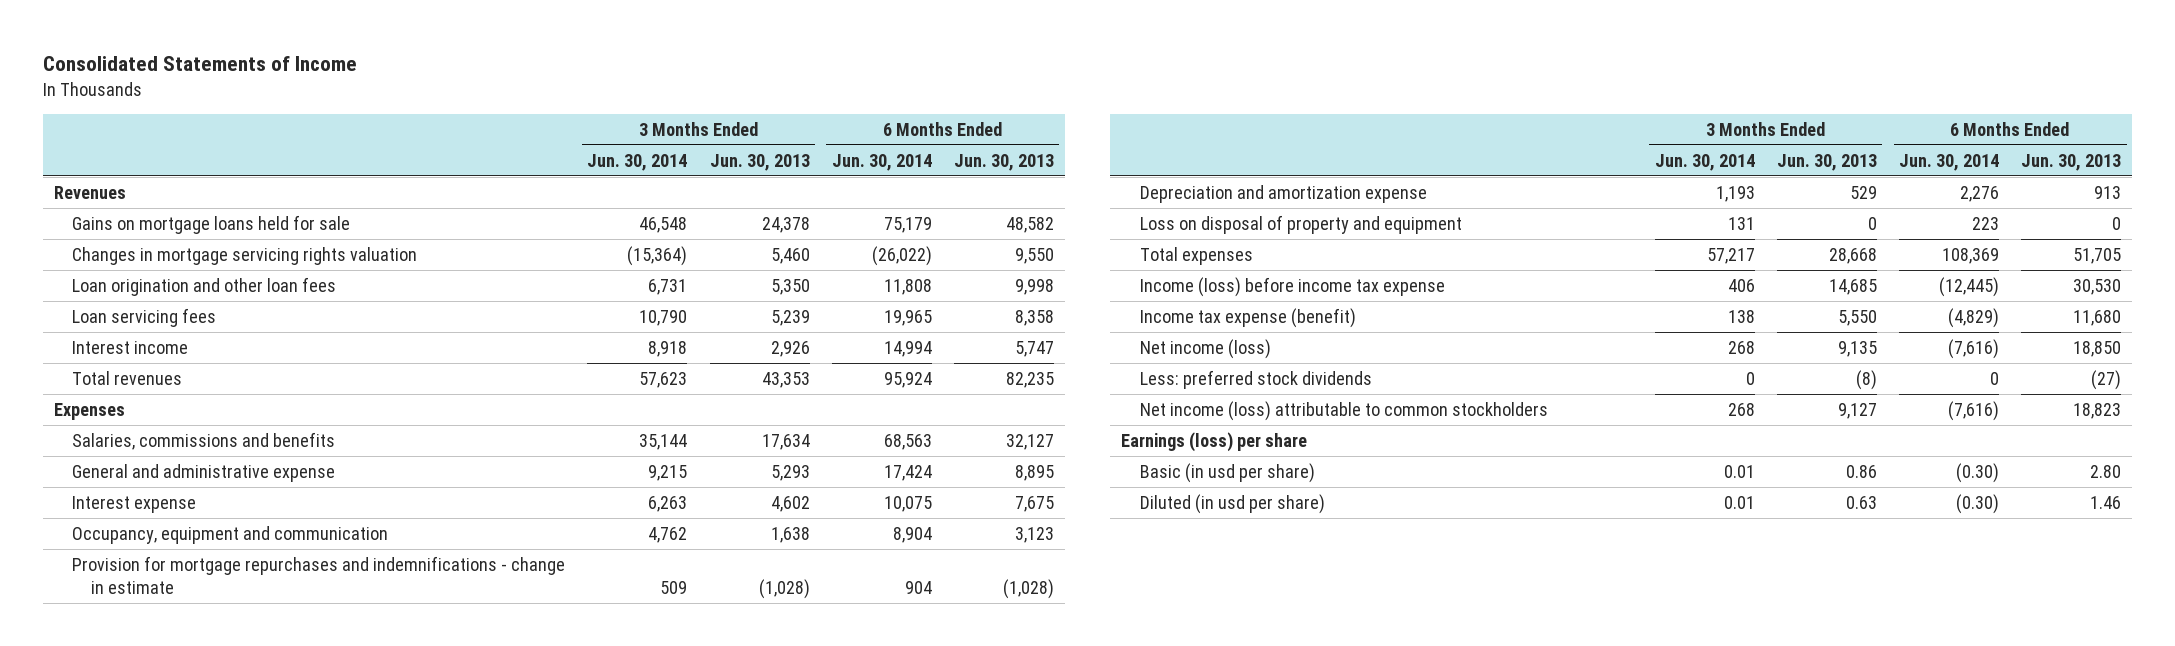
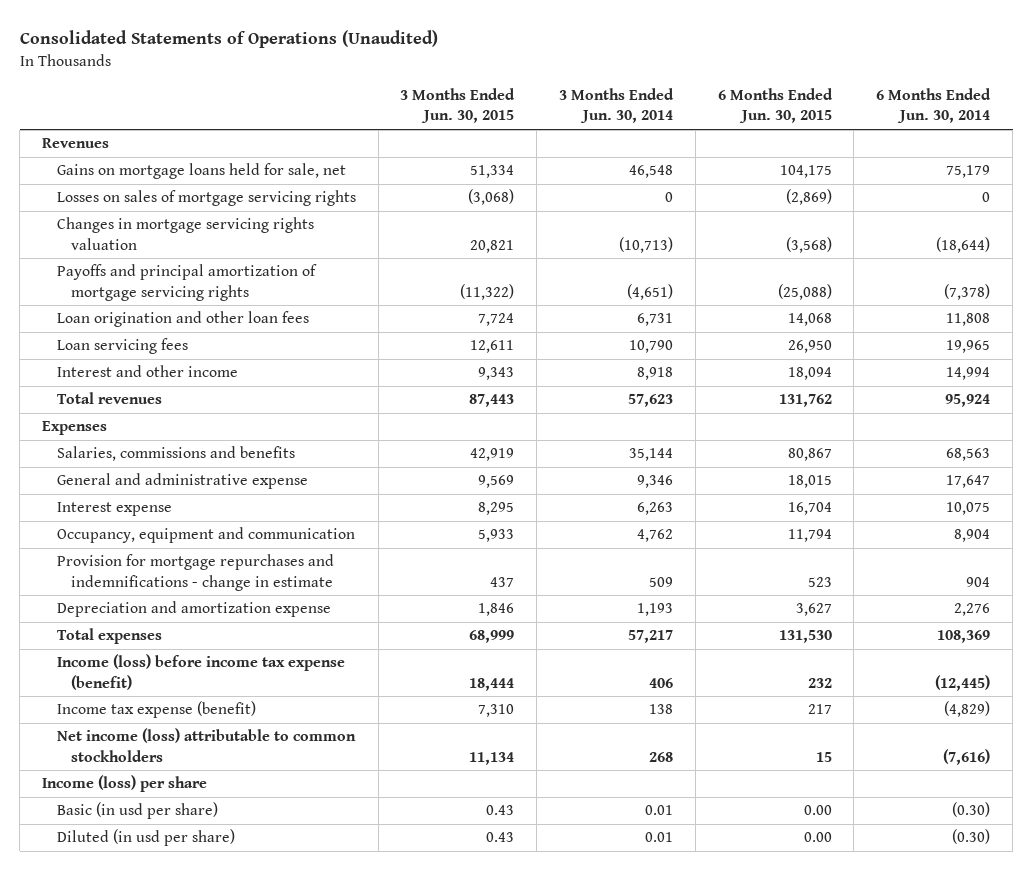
[43,56,358,72] Consolidated Statements of Income -> [19,30,438,49] Consolidated Statements of Operations (Unaudited)
[709,153,810,171] Jun. 30, 2013 -> none
[953,153,1054,171] Jun. 30, 2013 -> none
none -> [400,87,516,124] 3 Months Ended Jun. 30, 2015
none -> [717,87,833,124] 6 Months Ended Jun. 30, 2015
[72,214,351,234] Gains on mortgage loans held for sale -> [56,163,346,180] Gains on mortgage loans held for sale, net
none -> [56,190,356,207] Losses on sales of mortgage servicing rights
[627,245,688,266] (15,364) -> [619,236,674,253] (10,713)
[871,245,932,266] (26,022) -> [936,236,991,253] (18,644)
none -> [56,264,317,301] Payoffs and principal amortization of mortgage servicing rights
[72,340,189,354] Interest income -> [56,365,238,378] Interest and other income
[648,464,688,481] 9,215 -> [637,475,674,489] 9,346
[883,464,932,481] 17,424 -> [946,475,991,489] 17,647
[1139,214,1462,234] Loss on disposal of property and equipment -> none
[1139,276,1445,297] Income (loss) before income tax expense -> [56,654,345,690] Income (loss) before income tax expense (benefit)
[1139,338,1271,359] Net income (loss) -> none
[1139,369,1372,389] Less: preferred stock dividends -> none
[1121,431,1308,452] Earnings (loss) per share -> [41,775,207,793] Income (loss) per share

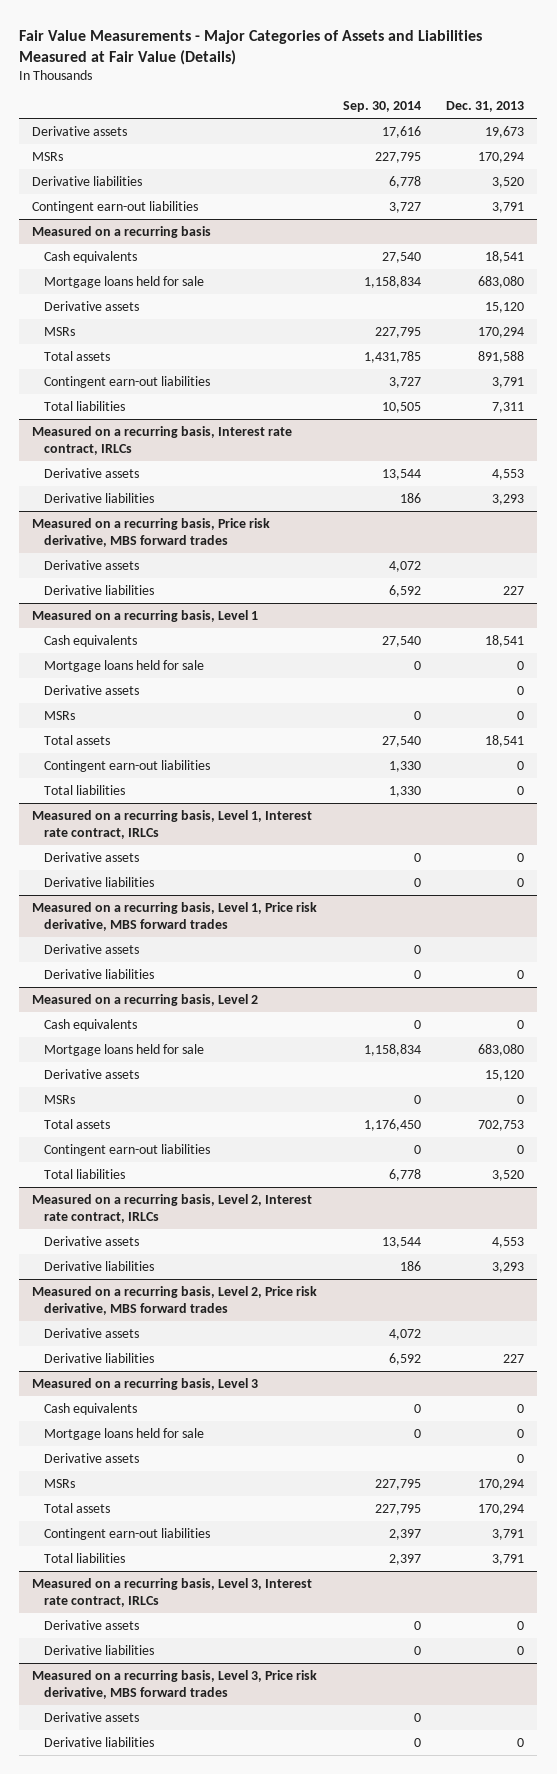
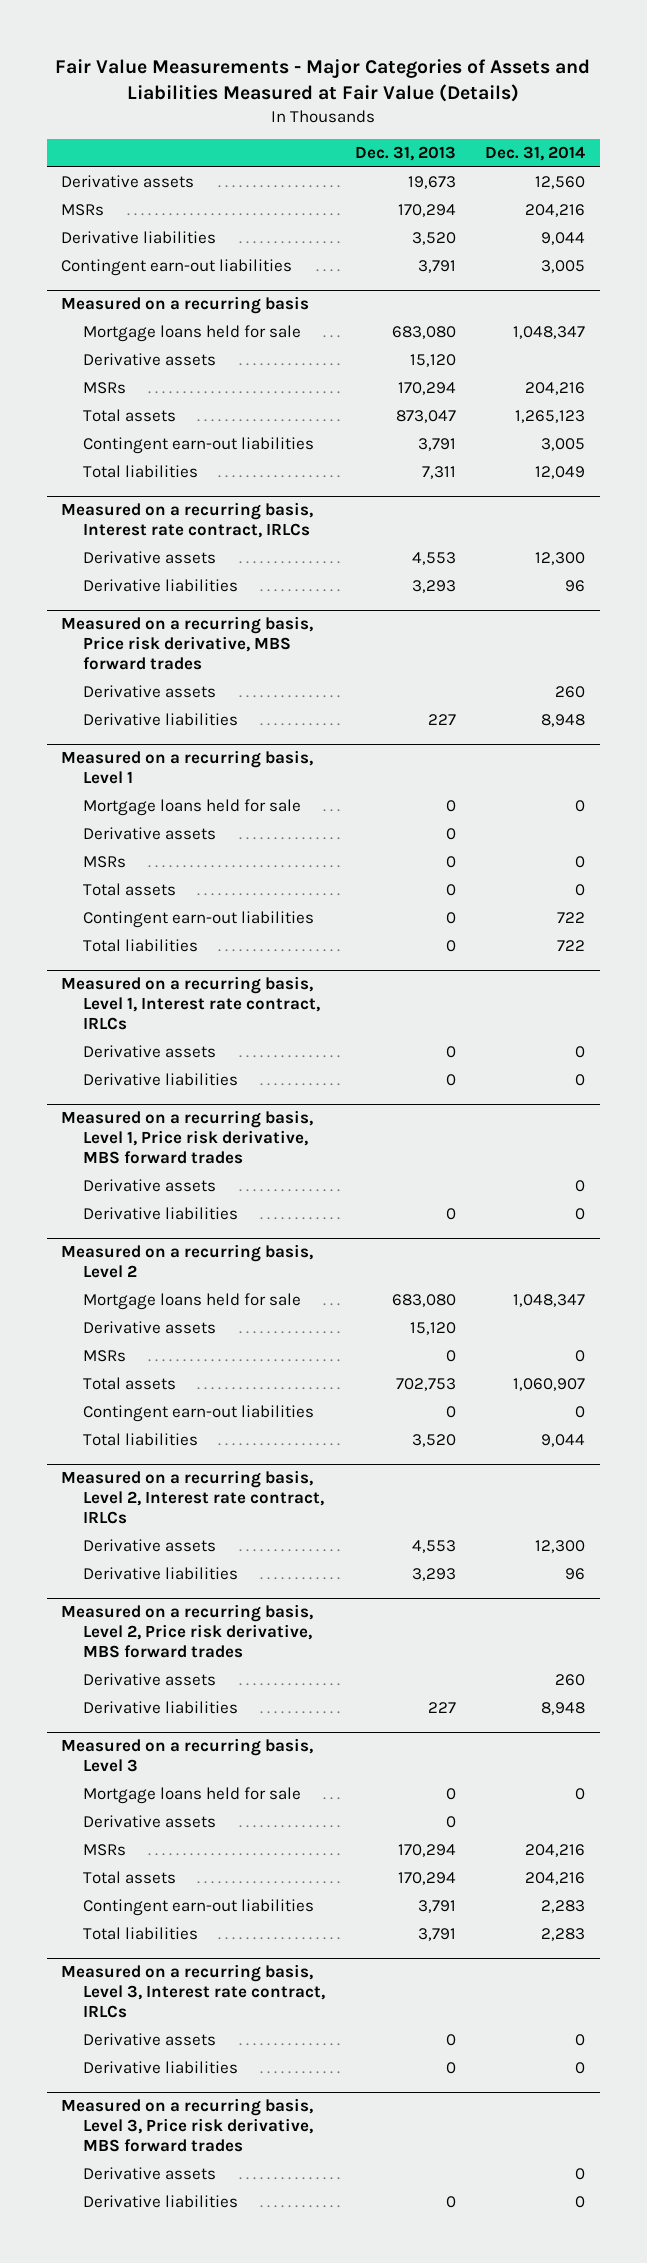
[342,101,421,113] Sep. 30, 2014 -> none
none -> [485,145,586,161] Dec. 31, 2014
[44,250,138,263] Cash equivalents -> none
[478,350,525,363] 891,588 -> [395,410,456,424] 873,047
[44,634,138,647] Cash equivalents -> none
[485,734,525,747] 18,541 -> [445,884,456,897] 0
[44,1018,138,1031] Cash equivalents -> none
[44,1402,138,1415] Cash equivalents -> none

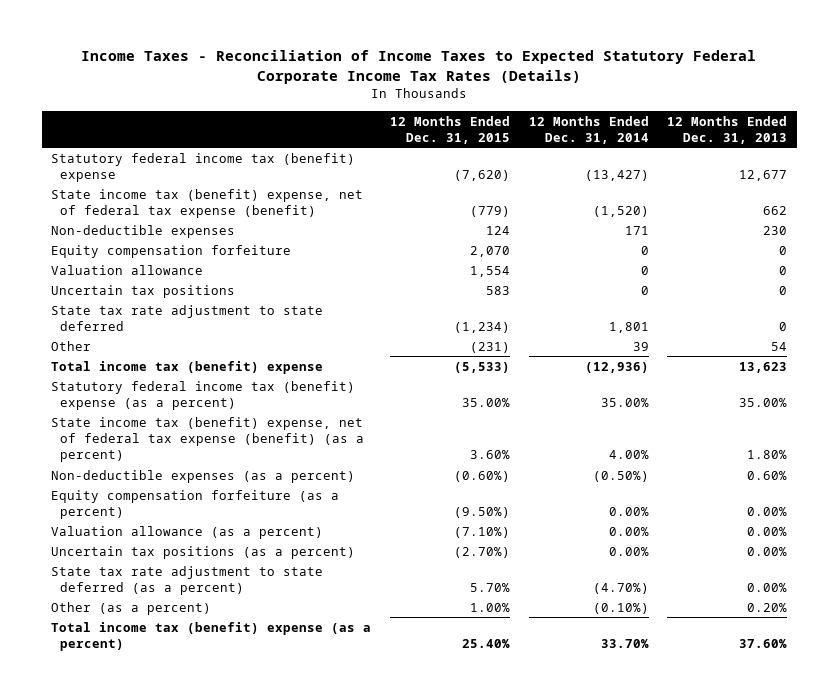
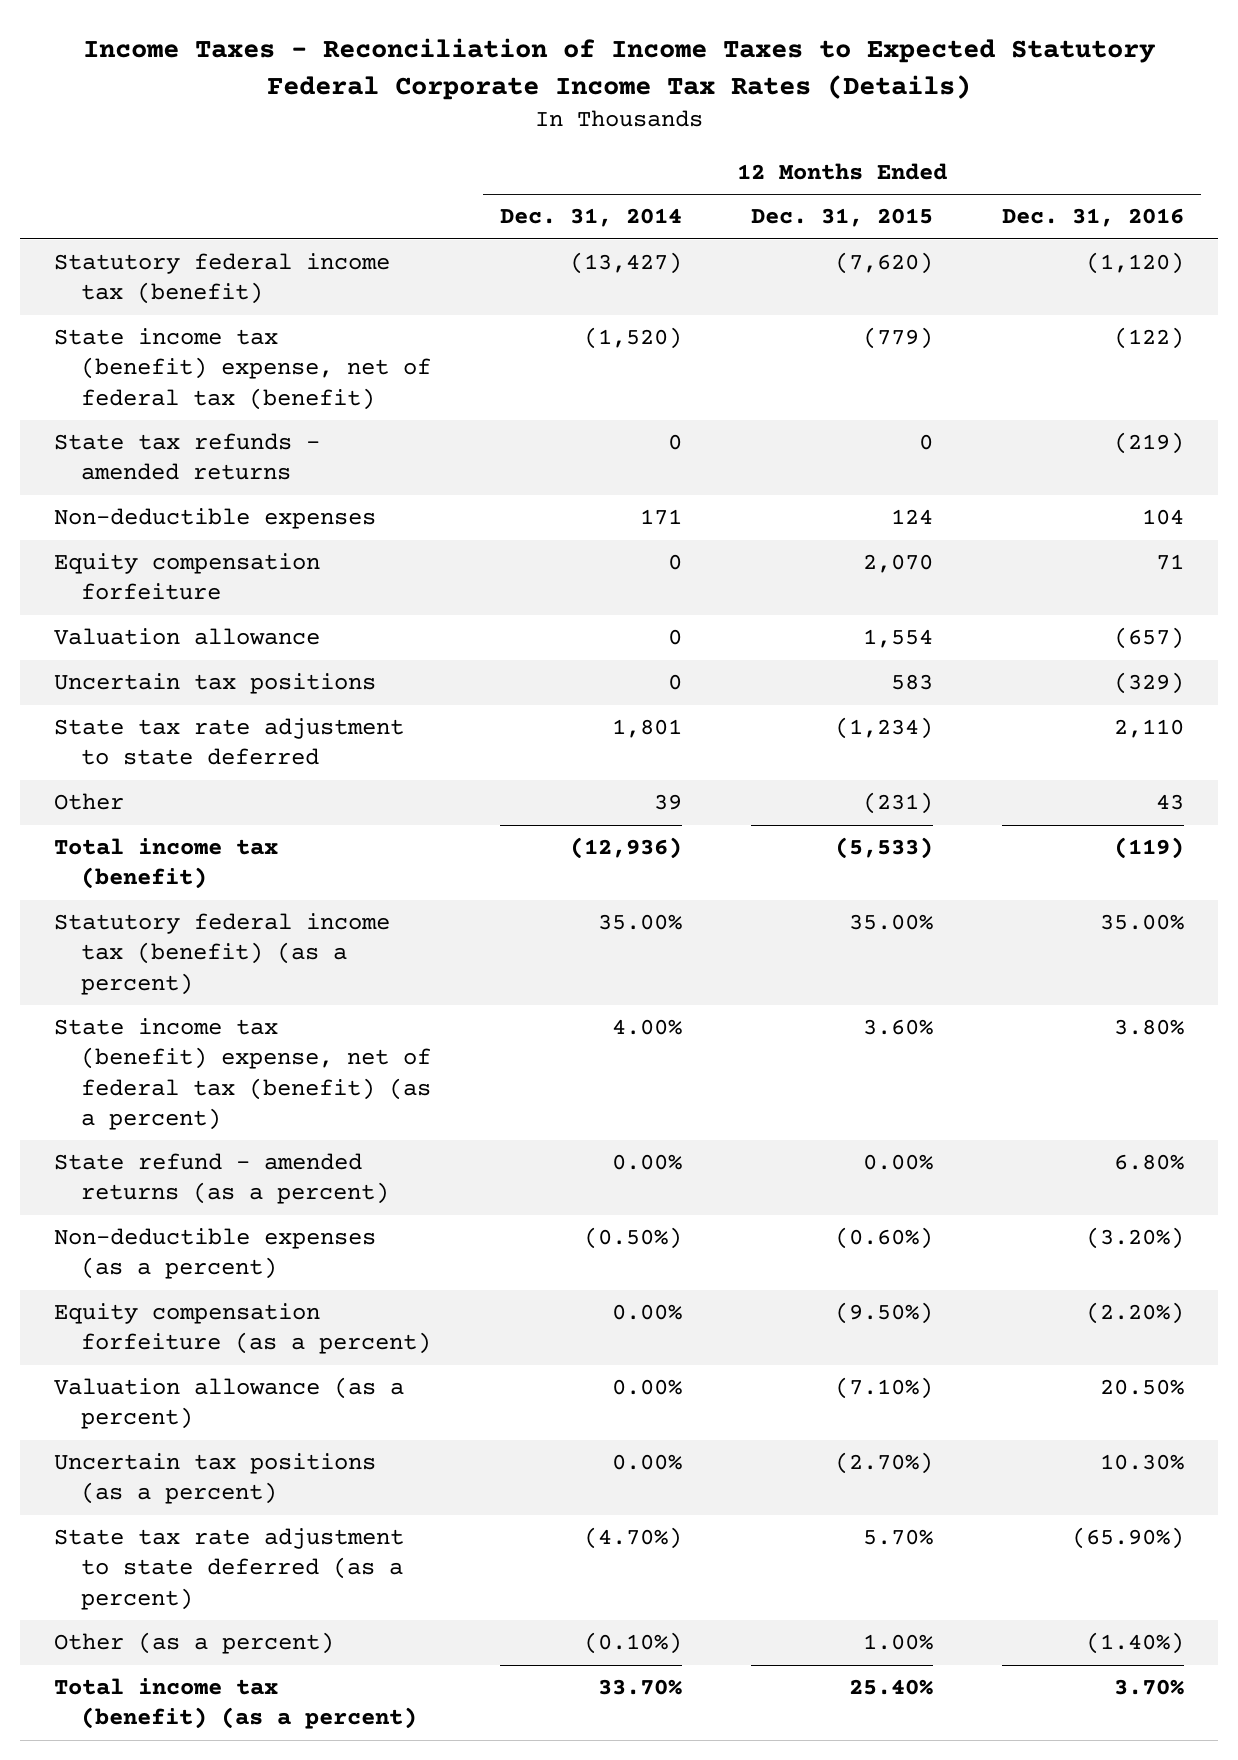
[667,115,788,144] 12 Months Ended Dec. 31, 2013 -> none
none -> [1001,208,1184,228] Dec. 31, 2016
[51,152,356,182] Statutory federal income tax (benefit) expense -> [54,253,391,305] Statutory federal income tax (benefit)
[51,188,364,218] State income tax (benefit) expense, net of federal tax expense (benefit) -> [54,328,432,410] State income tax (benefit) expense, net of federal tax (benefit)
none -> [54,433,321,481] State tax refunds - amended returns
[51,360,324,374] Total income tax (benefit) expense -> [54,838,279,890] Total income tax (benefit)
[51,380,356,410] Statutory federal income tax (benefit) expense (as a percent) -> [54,913,391,995] Statutory federal income tax (benefit) (as a percent)
[51,416,365,463] State income tax (benefit) expense, net of federal tax expense (benefit) (as a percent) -> [54,1018,432,1130] State income tax (benefit) expense, net of federal tax (benefit) (as a percent)
none -> [54,1153,390,1205] State refund - amended returns (as a percent)
[51,621,372,651] Total income tax (benefit) expense (as a percent) -> [54,1678,418,1730] Total income tax (benefit) (as a percent)

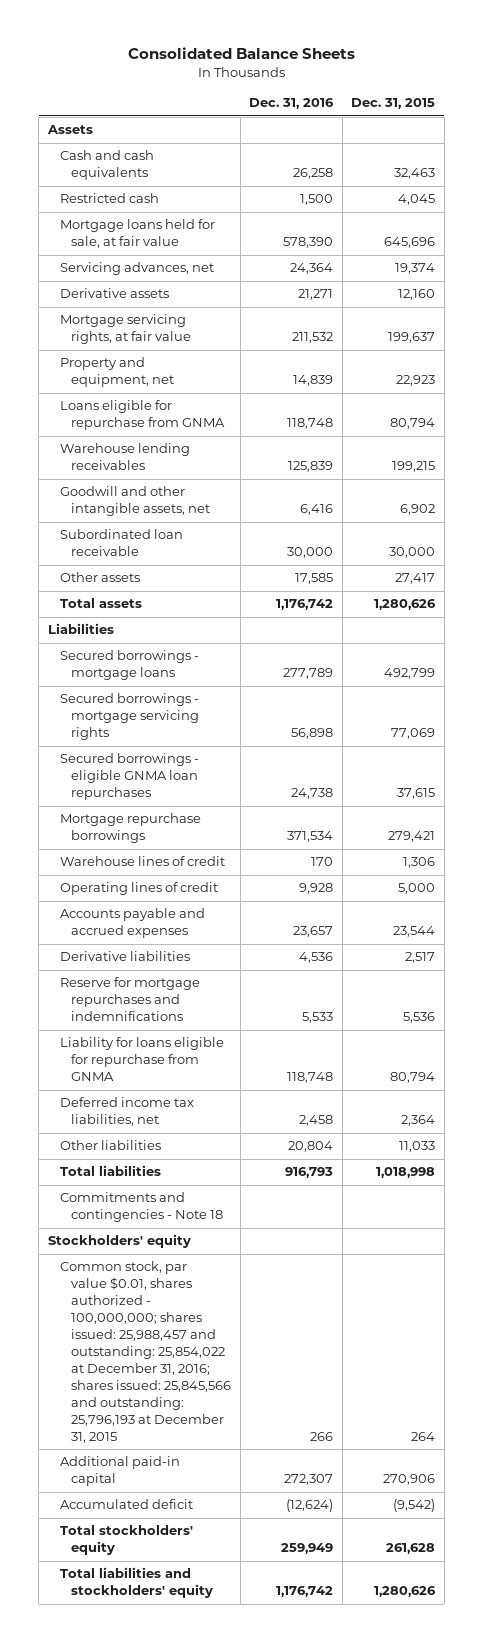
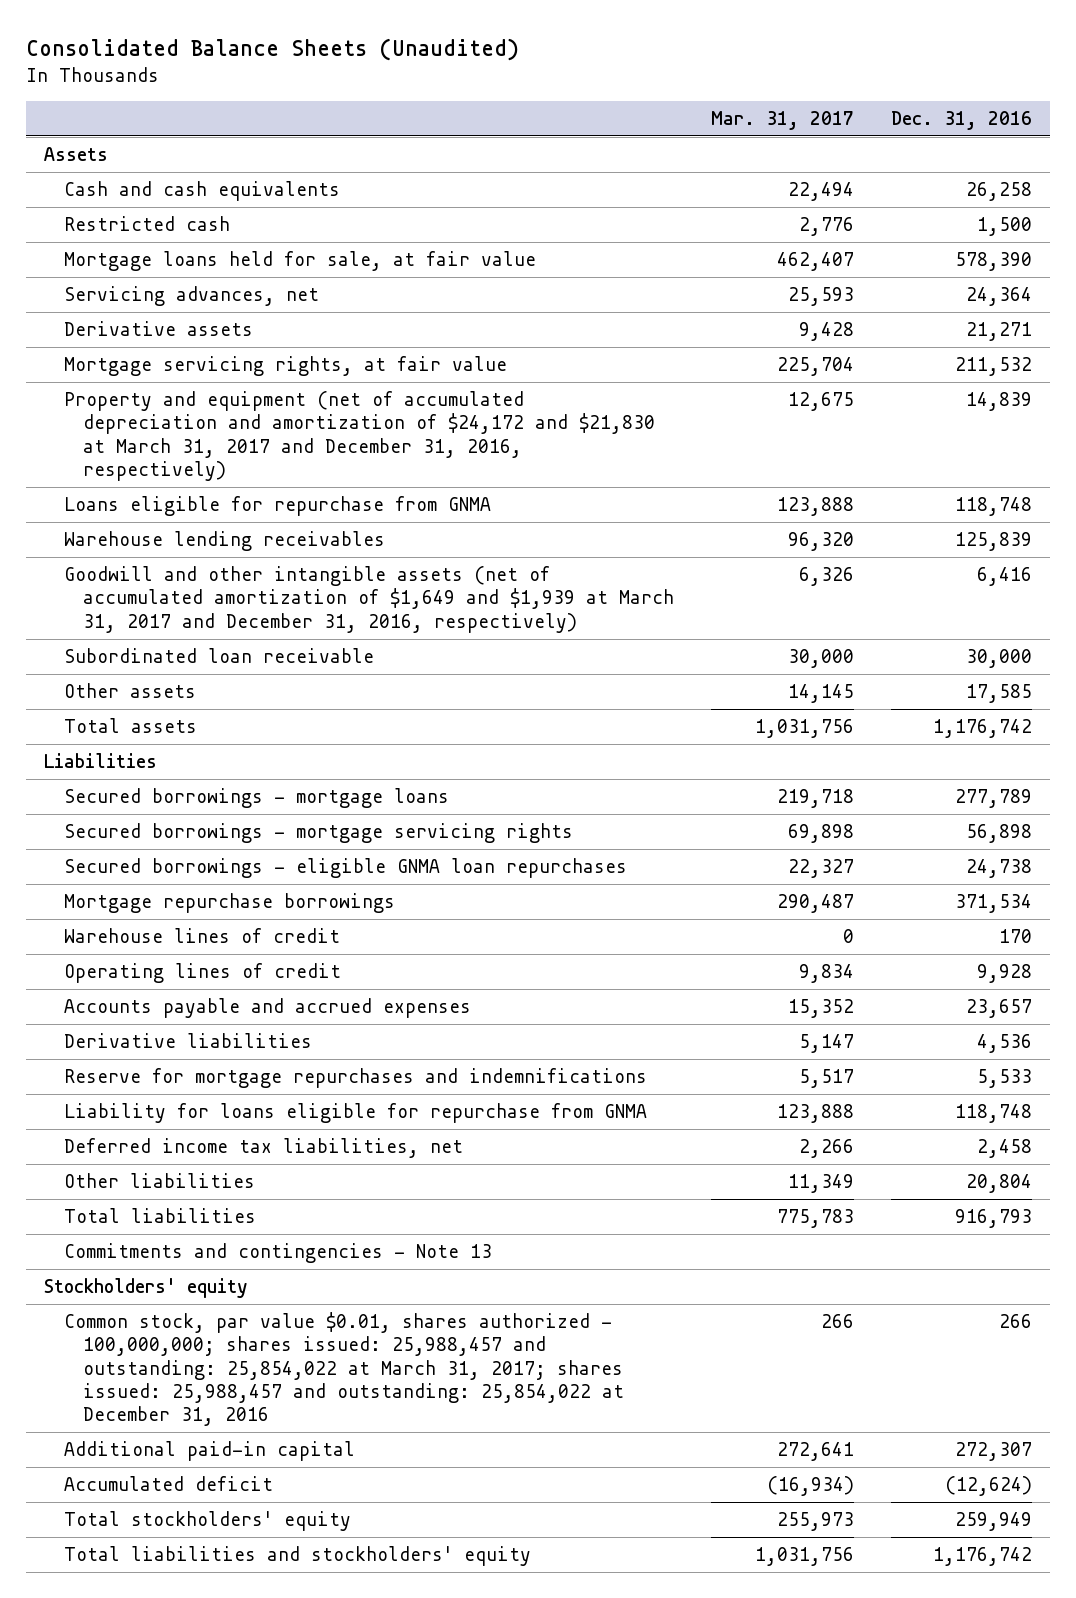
[127,47,355,60] Consolidated Balance Sheets -> [26,37,520,61] Consolidated Balance Sheets (Unaudited)
[351,98,436,110] Dec. 31, 2015 -> none
none -> [711,110,855,130] Mar. 31, 2017
[59,357,175,388] Property and equipment, net -> [63,391,656,481] Property and equipment (net of accumulated depreciation and amortization of $24,172 and $21,830 at March 31, 2017 and December 31, 2016, respectively)
[59,486,211,517] Goodwill and other intangible assets, net -> [63,566,675,633] Goodwill and other intangible assets (net of accumulated amortization of $1,649 and $1,939 at March 31, 2017 and December 31, 2016, respectively)
[59,1192,224,1223] Commitments and contingencies - Note 18 -> [63,1243,492,1264] Commitments and contingencies - Note 13
[59,1261,232,1444] Common stock, par value $0.01, shares authorized - 100,000,000; shares issued: 25,988,457 and outstanding: 25,854,022 at December 31, 2016; shares issued: 25,845,566 and outstanding: 25,796,193 at December 31, 2015 -> [63,1312,625,1427] Common stock, par value $0.01, shares authorized - 100,000,000; shares issued: 25,988,457 and outstanding: 25,854,022 at March 31, 2017; shares issued: 25,988,457 and outstanding: 25,854,022 at December 31, 2016

